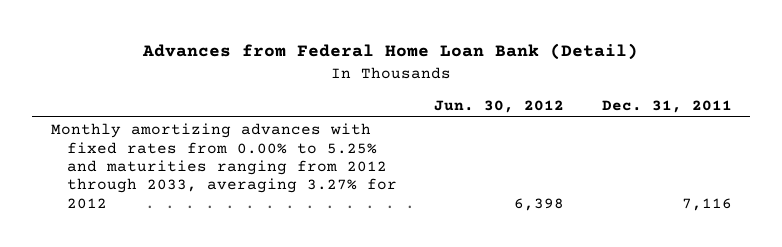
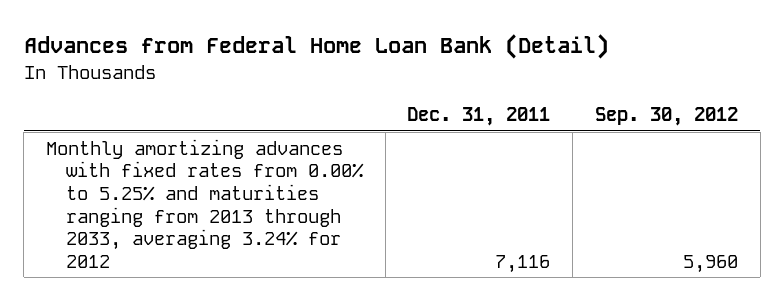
[434,99,565,113] Jun. 30, 2012 -> none
none -> [594,107,738,127] Sep. 30, 2012
[50,123,397,209] Monthly amortizing advances with fixed rates from 0.00% to 5.25% and maturities ranging from 2012 through 2033, averaging 3.27% for 2012 -> [45,138,364,268] Monthly amortizing advances with fixed rates from 0.00% to 5.25% and maturities ranging from 2013 through 2033, averaging 3.24% for 2012

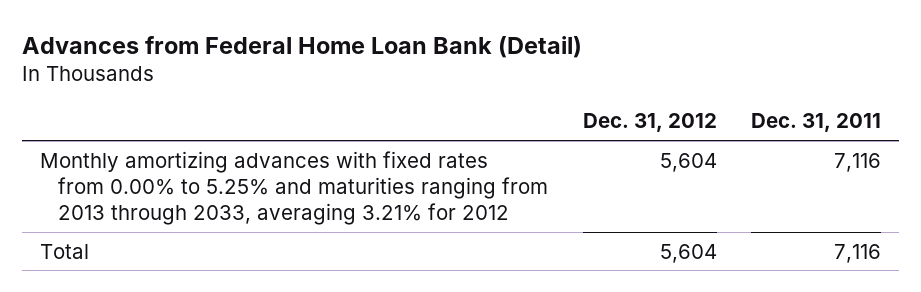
[594,107,738,127] Sep. 30, 2012 -> none
none -> [582,113,717,133] Dec. 31, 2012
[45,138,364,268] Monthly amortizing advances with fixed rates from 0.00% to 5.25% and maturities ranging from 2013 through 2033, averaging 3.24% for 2012 -> [39,150,549,226] Monthly amortizing advances with fixed rates from 0.00% to 5.25% and maturities ranging from 2013 through 2033, averaging 3.21% for 2012
none -> [39,243,89,259] Total

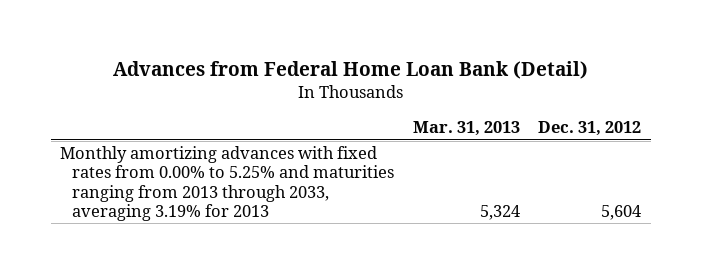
[751,113,882,133] Dec. 31, 2011 -> none
none -> [412,121,520,137] Mar. 31, 2013
[39,243,89,259] Total -> none
[39,150,549,226] Monthly amortizing advances with fixed rates from 0.00% to 5.25% and maturities ranging from 2013 through 2033, averaging 3.21% for 2012 -> [59,146,395,221] Monthly amortizing advances with fixed rates from 0.00% to 5.25% and maturities ranging from 2013 through 2033, averaging 3.19% for 2013

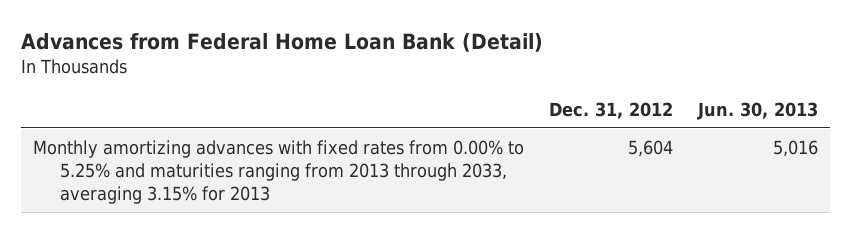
[412,121,520,137] Mar. 31, 2013 -> none
none -> [696,101,818,120] Jun. 30, 2013
[59,146,395,221] Monthly amortizing advances with fixed rates from 0.00% to 5.25% and maturities ranging from 2013 through 2033, averaging 3.19% for 2013 -> [33,139,525,205] Monthly amortizing advances with fixed rates from 0.00% to 5.25% and maturities ranging from 2013 through 2033, averaging 3.15% for 2013

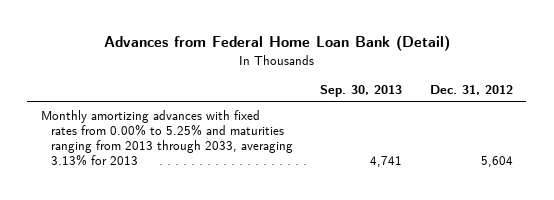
[696,101,818,120] Jun. 30, 2013 -> none
none -> [320,85,403,98] Sep. 30, 2013
[33,139,525,205] Monthly amortizing advances with fixed rates from 0.00% to 5.25% and maturities ranging from 2013 through 2033, averaging 3.15% for 2013 -> [41,109,294,167] Monthly amortizing advances with fixed rates from 0.00% to 5.25% and maturities ranging from 2013 through 2033, averaging 3.13% for 2013

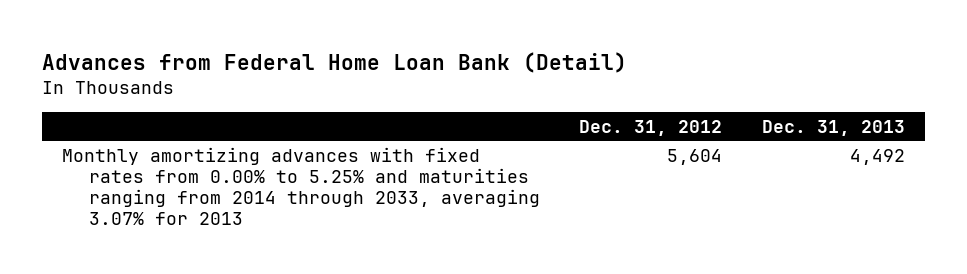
[320,85,403,98] Sep. 30, 2013 -> none
none -> [762,119,906,136] Dec. 31, 2013
[41,109,294,167] Monthly amortizing advances with fixed rates from 0.00% to 5.25% and maturities ranging from 2013 through 2033, averaging 3.13% for 2013 -> [61,146,540,225] Monthly amortizing advances with fixed rates from 0.00% to 5.25% and maturities ranging from 2014 through 2033, averaging 3.07% for 2013

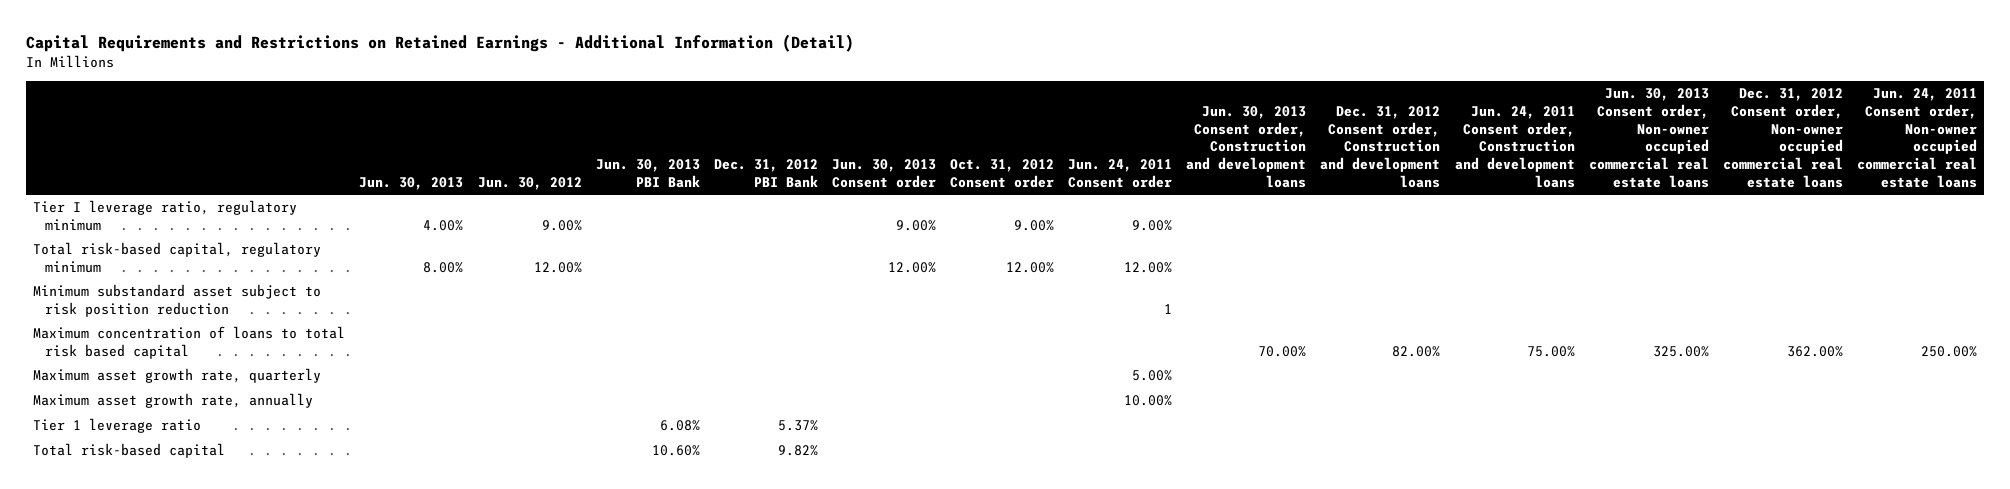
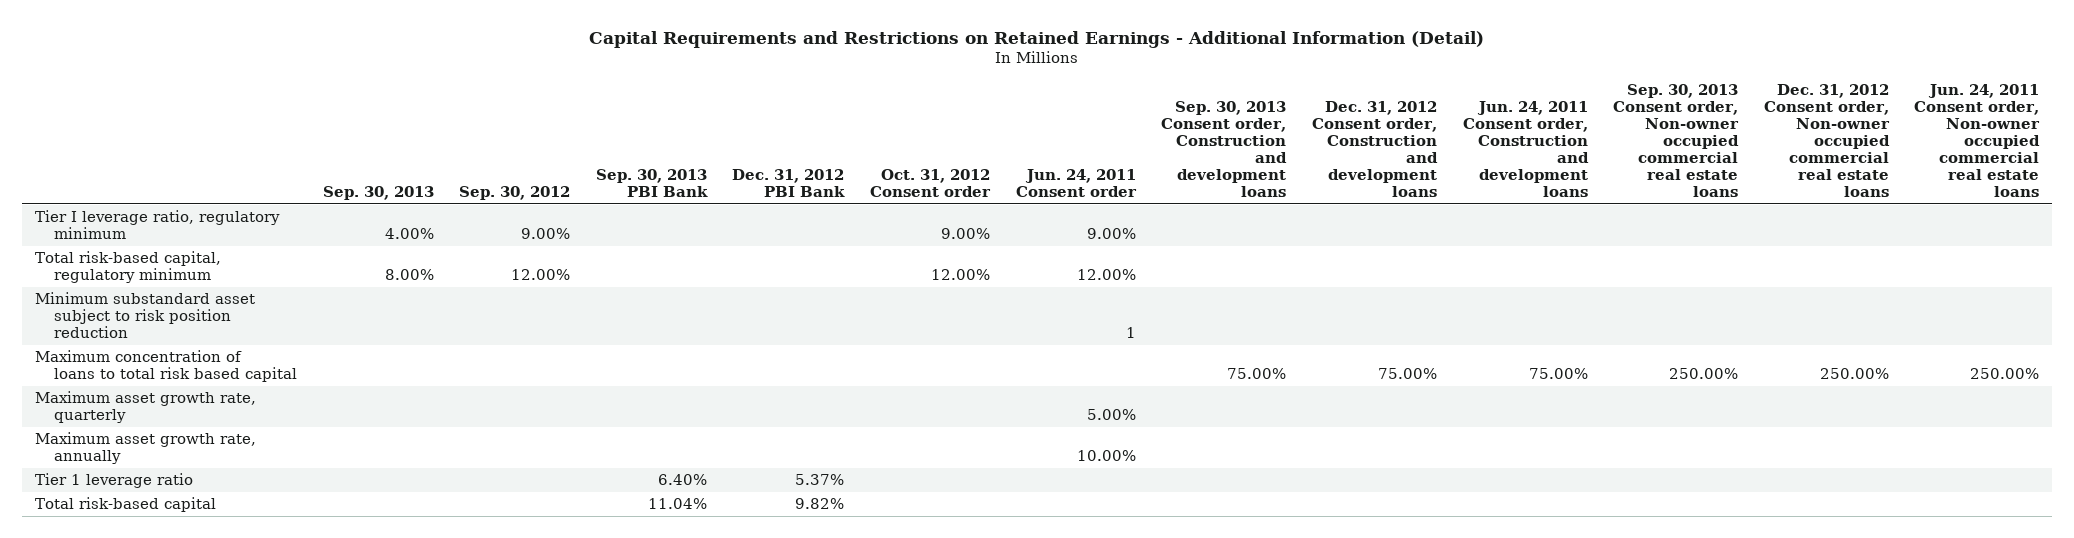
[359,177,464,191] Jun. 30, 2013 -> none
[477,177,582,191] Jun. 30, 2012 -> none
[595,159,700,189] Jun. 30, 2013 PBI Bank -> none
[831,159,936,189] Jun. 30, 2013 Consent order -> none
[1186,105,1307,189] Jun. 30, 2013 Consent order, Construction and development loans -> none
[1588,88,1709,189] Jun. 30, 2013 Consent order, Non-owner occupied commercial real estate loans -> none
none -> [322,185,434,200] Sep. 30, 2013
none -> [459,185,571,200] Sep. 30, 2012
none -> [595,168,708,197] Sep. 30, 2013 PBI Bank
none -> [1161,100,1288,197] Sep. 30, 2013 Consent order, Construction and development loans
none -> [1613,83,1740,197] Sep. 30, 2013 Consent order, Non-owner occupied commercial real estate loans
[1392,345,1441,357] 82.00% -> [1377,368,1437,380] 75.00%
[1786,345,1843,357] 362.00% -> [1819,368,1889,380] 250.00%

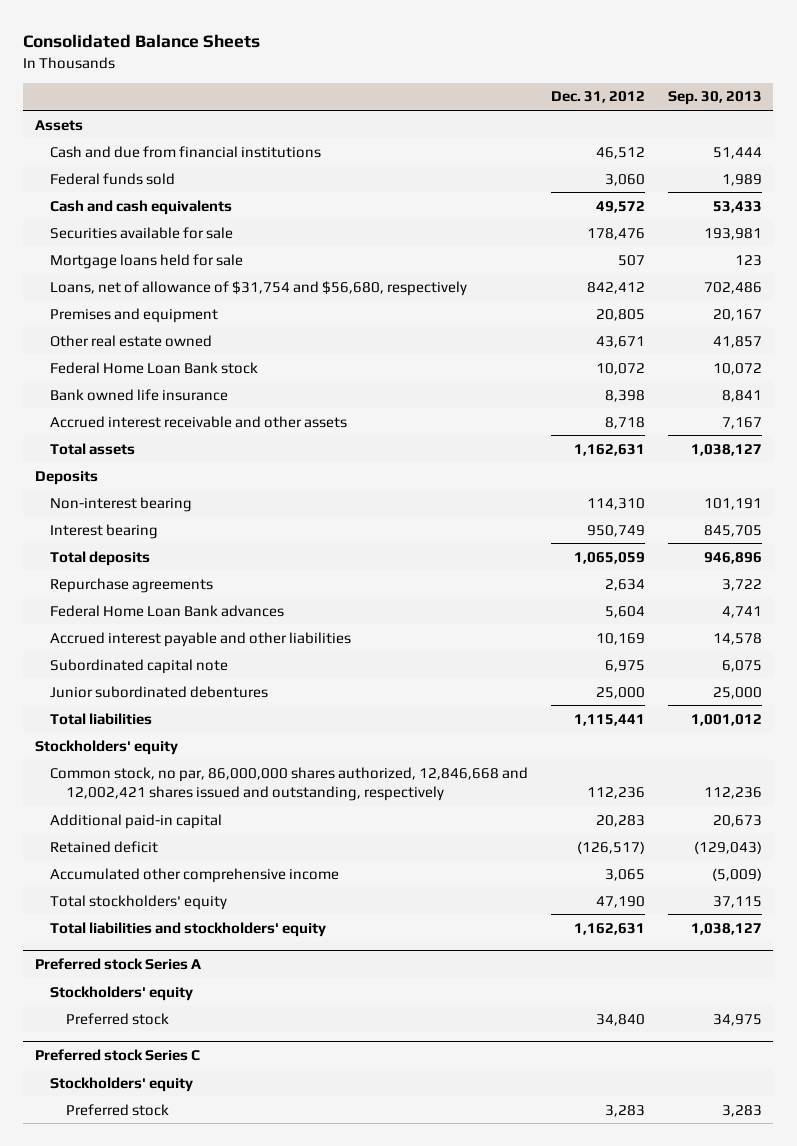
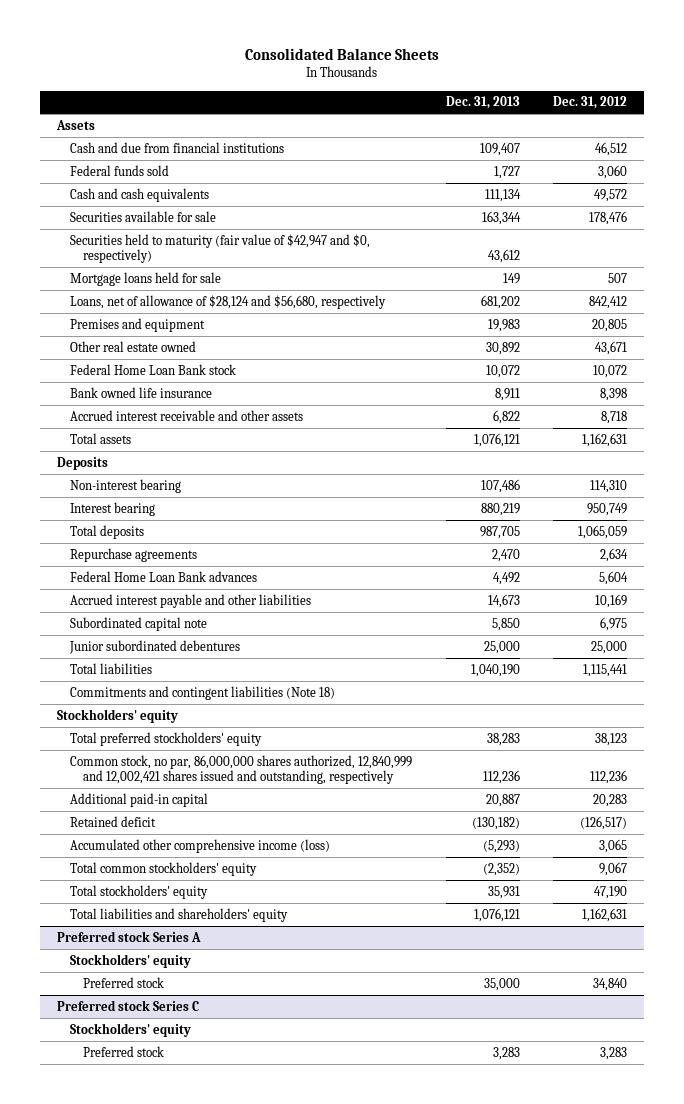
[667,91,762,106] Sep. 30, 2013 -> none
none -> [445,96,520,110] Dec. 31, 2013
none -> [69,233,370,264] Securities held to maturity (fair value of $42,947 and $0, respectively)
[50,280,468,296] Loans, net of allowance of $31,754 and $56,680, respectively -> [69,294,386,309] Loans, net of allowance of $28,124 and $56,680, respectively
none -> [69,685,335,700] Commitments and contingent liabilities (Note 18)
none -> [69,731,262,746] Total preferred stockholders' equity
[50,766,529,802] Common stock, no par, 86,000,000 shares authorized, 12,846,668 and 12,002,421 shares issued and outstanding, respectively -> [69,754,412,785] Common stock, no par, 86,000,000 shares authorized, 12,840,999 and 12,002,421 shares issued and outstanding, respectively
[50,867,340,883] Accumulated other comprehensive income -> [69,838,330,853] Accumulated other comprehensive income (loss)
none -> [69,861,257,876] Total common stockholders' equity
[50,921,327,937] Total liabilities and stockholders' equity -> [69,907,288,922] Total liabilities and shareholders' equity

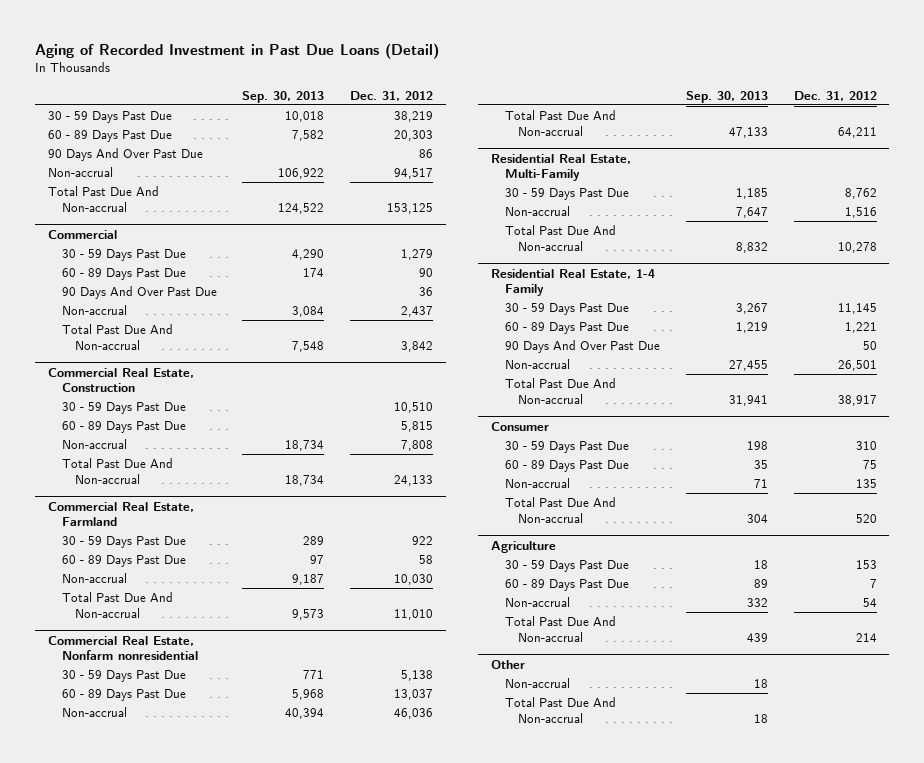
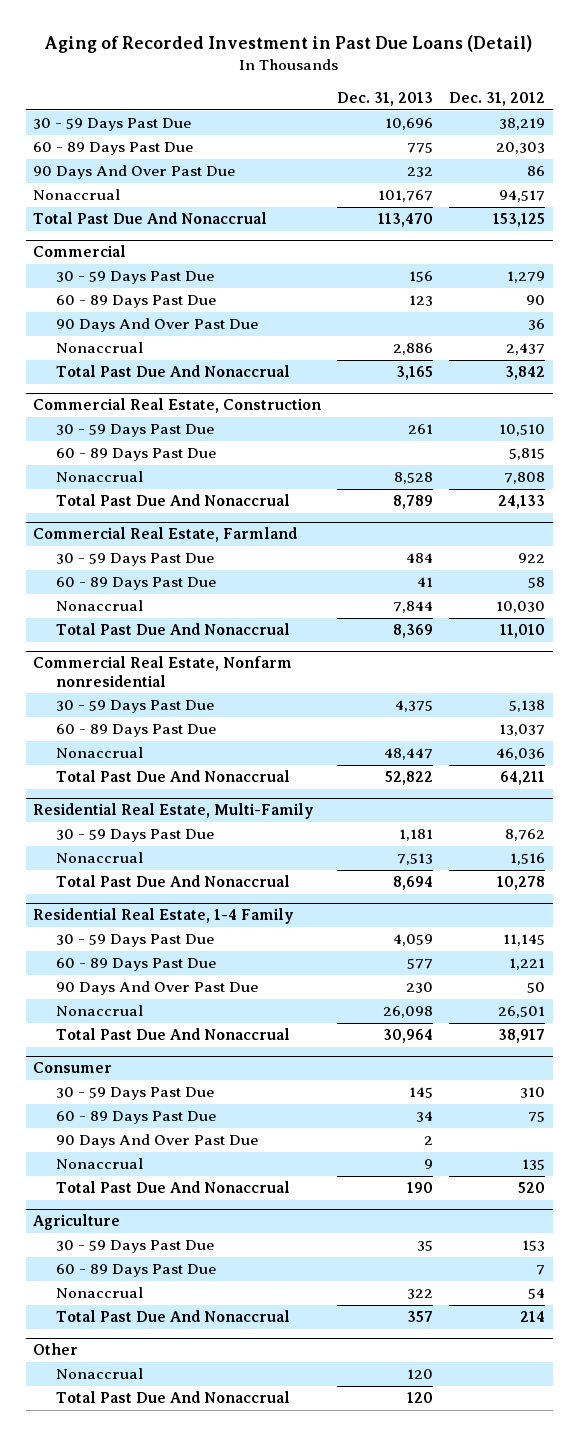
[242,90,325,103] Sep. 30, 2013 -> none
none -> [337,91,434,106] Dec. 31, 2013
[47,167,113,178] Non-accrual -> [33,189,121,201] Nonaccrual
[47,186,159,212] Total Past Due And Non-accrual -> [33,212,268,225] Total Past Due And Nonaccrual
[61,305,127,316] Non-accrual -> [56,342,144,354] Nonaccrual
[61,324,173,350] Total Past Due And Non-accrual -> [56,365,291,378] Total Past Due And Nonaccrual
[61,439,127,450] Non-accrual -> [56,471,144,483] Nonaccrual
[61,458,173,484] Total Past Due And Non-accrual -> [56,494,291,507] Total Past Due And Nonaccrual
[61,573,127,584] Non-accrual -> [56,600,144,612] Nonaccrual
[61,592,173,618] Total Past Due And Non-accrual -> [56,623,291,636] Total Past Due And Nonaccrual
[61,707,127,718] Non-accrual -> [56,747,144,759] Nonaccrual
[504,110,616,136] Total Past Due And Non-accrual -> [56,770,291,783] Total Past Due And Nonaccrual
[504,206,570,217] Non-accrual -> [56,852,144,864] Nonaccrual
[504,225,616,251] Total Past Due And Non-accrual -> [56,875,291,888] Total Past Due And Nonaccrual
[504,359,570,370] Non-accrual -> [56,1005,144,1017] Nonaccrual
[504,378,616,404] Total Past Due And Non-accrual -> [56,1028,291,1041] Total Past Due And Nonaccrual
none -> [56,1134,259,1149] 90 Days And Over Past Due
[504,478,570,489] Non-accrual -> [56,1158,144,1170] Nonaccrual
[504,497,616,523] Total Past Due And Non-accrual -> [56,1181,291,1194] Total Past Due And Nonaccrual
[504,597,570,608] Non-accrual -> [56,1287,144,1299] Nonaccrual
[504,616,616,642] Total Past Due And Non-accrual -> [56,1310,291,1323] Total Past Due And Nonaccrual
[504,678,570,689] Non-accrual -> [56,1368,144,1380] Nonaccrual
[504,697,616,723] Total Past Due And Non-accrual -> [56,1391,291,1404] Total Past Due And Nonaccrual

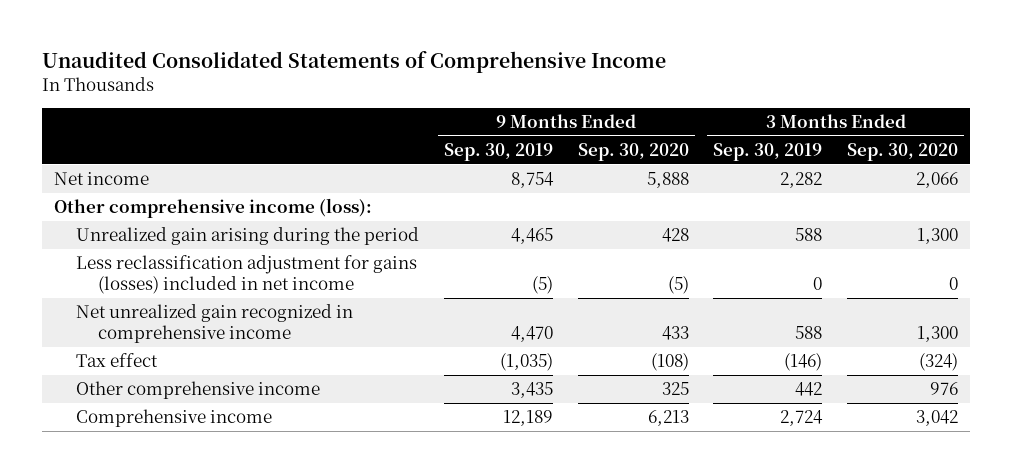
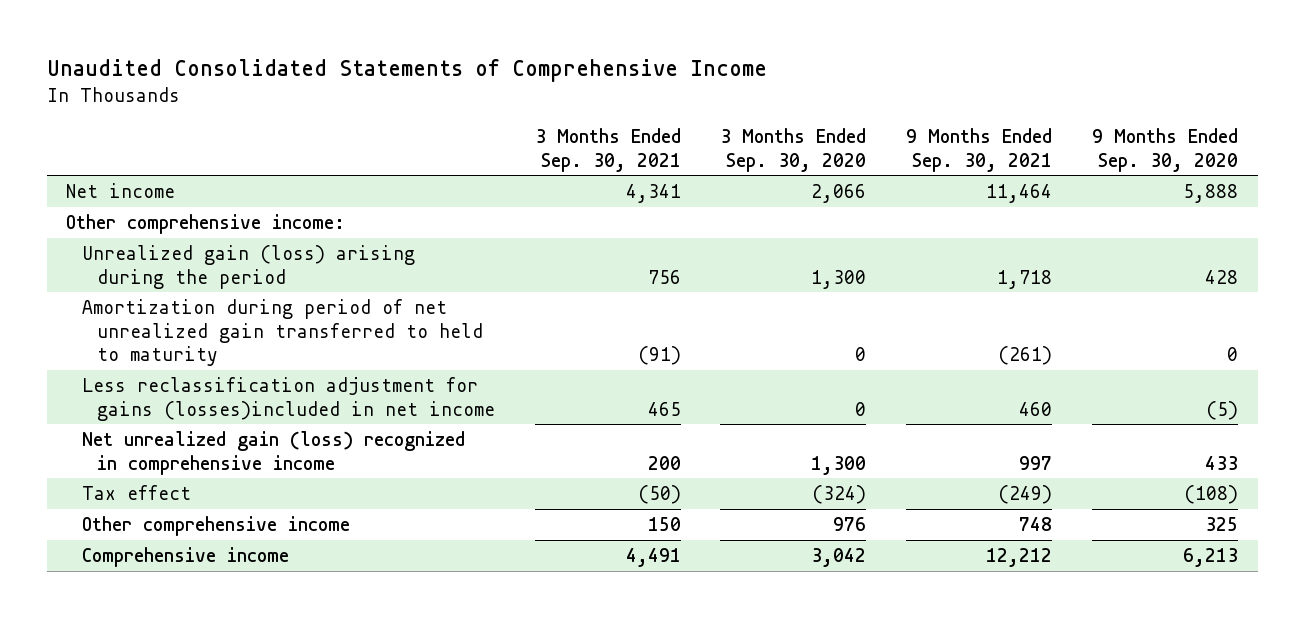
[443,143,553,162] Sep. 30, 2019 -> none
[713,143,823,162] Sep. 30, 2019 -> none
none -> [534,127,681,172] 3 Months Ended Sep. 30, 2021
none -> [906,127,1053,172] 9 Months Ended Sep. 30, 2021
[54,198,373,219] Other comprehensive income (loss): -> [66,213,346,234] Other comprehensive income:
[76,227,420,246] Unrealized gain arising during the period -> [81,244,415,289] Unrealized gain (loss) arising during the period
none -> [81,298,483,367] Amortization during period of net unrealized gain transferred to held to maturity
[76,255,418,295] Less reclassification adjustment for gains (losses) included in net income -> [81,376,495,421] Less reclassification adjustment for gains (losses)included in net income
[76,304,354,344] Net unrealized gain recognized in comprehensive income -> [81,430,465,475] Net unrealized gain (loss) recognized in comprehensive income

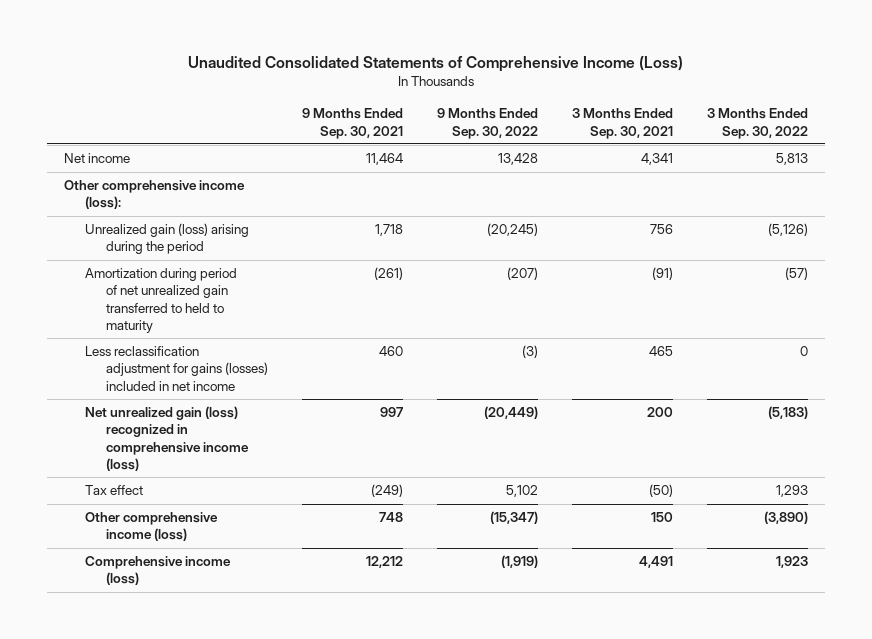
[46,59,767,83] Unaudited Consolidated Statements of Comprehensive Income -> [187,55,683,72] Unaudited Consolidated Statements of Comprehensive Income (Loss)
[720,127,867,172] 3 Months Ended Sep. 30, 2020 -> none
[1092,127,1239,172] 9 Months Ended Sep. 30, 2020 -> none
none -> [436,108,538,139] 9 Months Ended Sep. 30, 2022
none -> [706,108,808,139] 3 Months Ended Sep. 30, 2022
[66,213,346,234] Other comprehensive income: -> [63,180,245,210] Other comprehensive income (loss):
[81,376,495,421] Less reclassification adjustment for gains (losses)included in net income -> [84,346,268,391] Less reclassification adjustment for gains (losses) included in net income
[81,430,465,475] Net unrealized gain (loss) recognized in comprehensive income -> [84,406,249,471] Net unrealized gain (loss) recognized in comprehensive income (loss)
[81,515,350,536] Other comprehensive income -> [84,512,218,542] Other comprehensive income (loss)
[81,546,289,567] Comprehensive income -> [84,556,231,586] Comprehensive income (loss)

